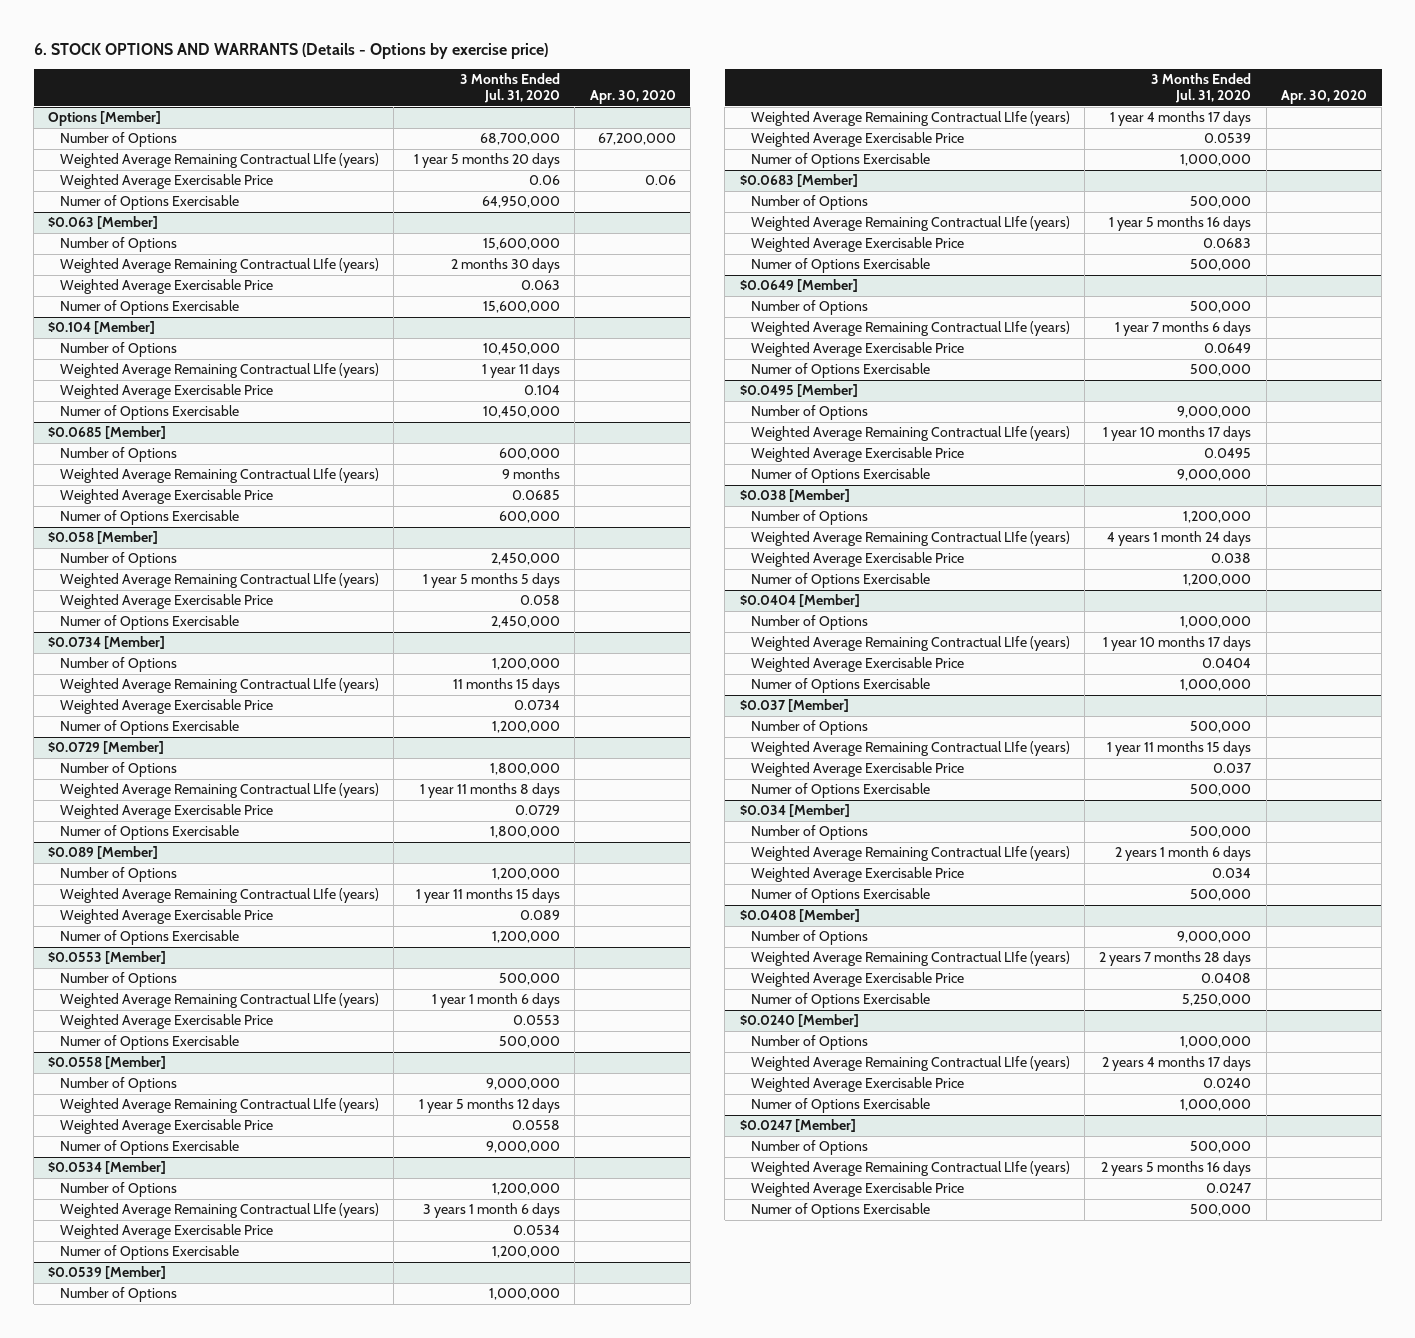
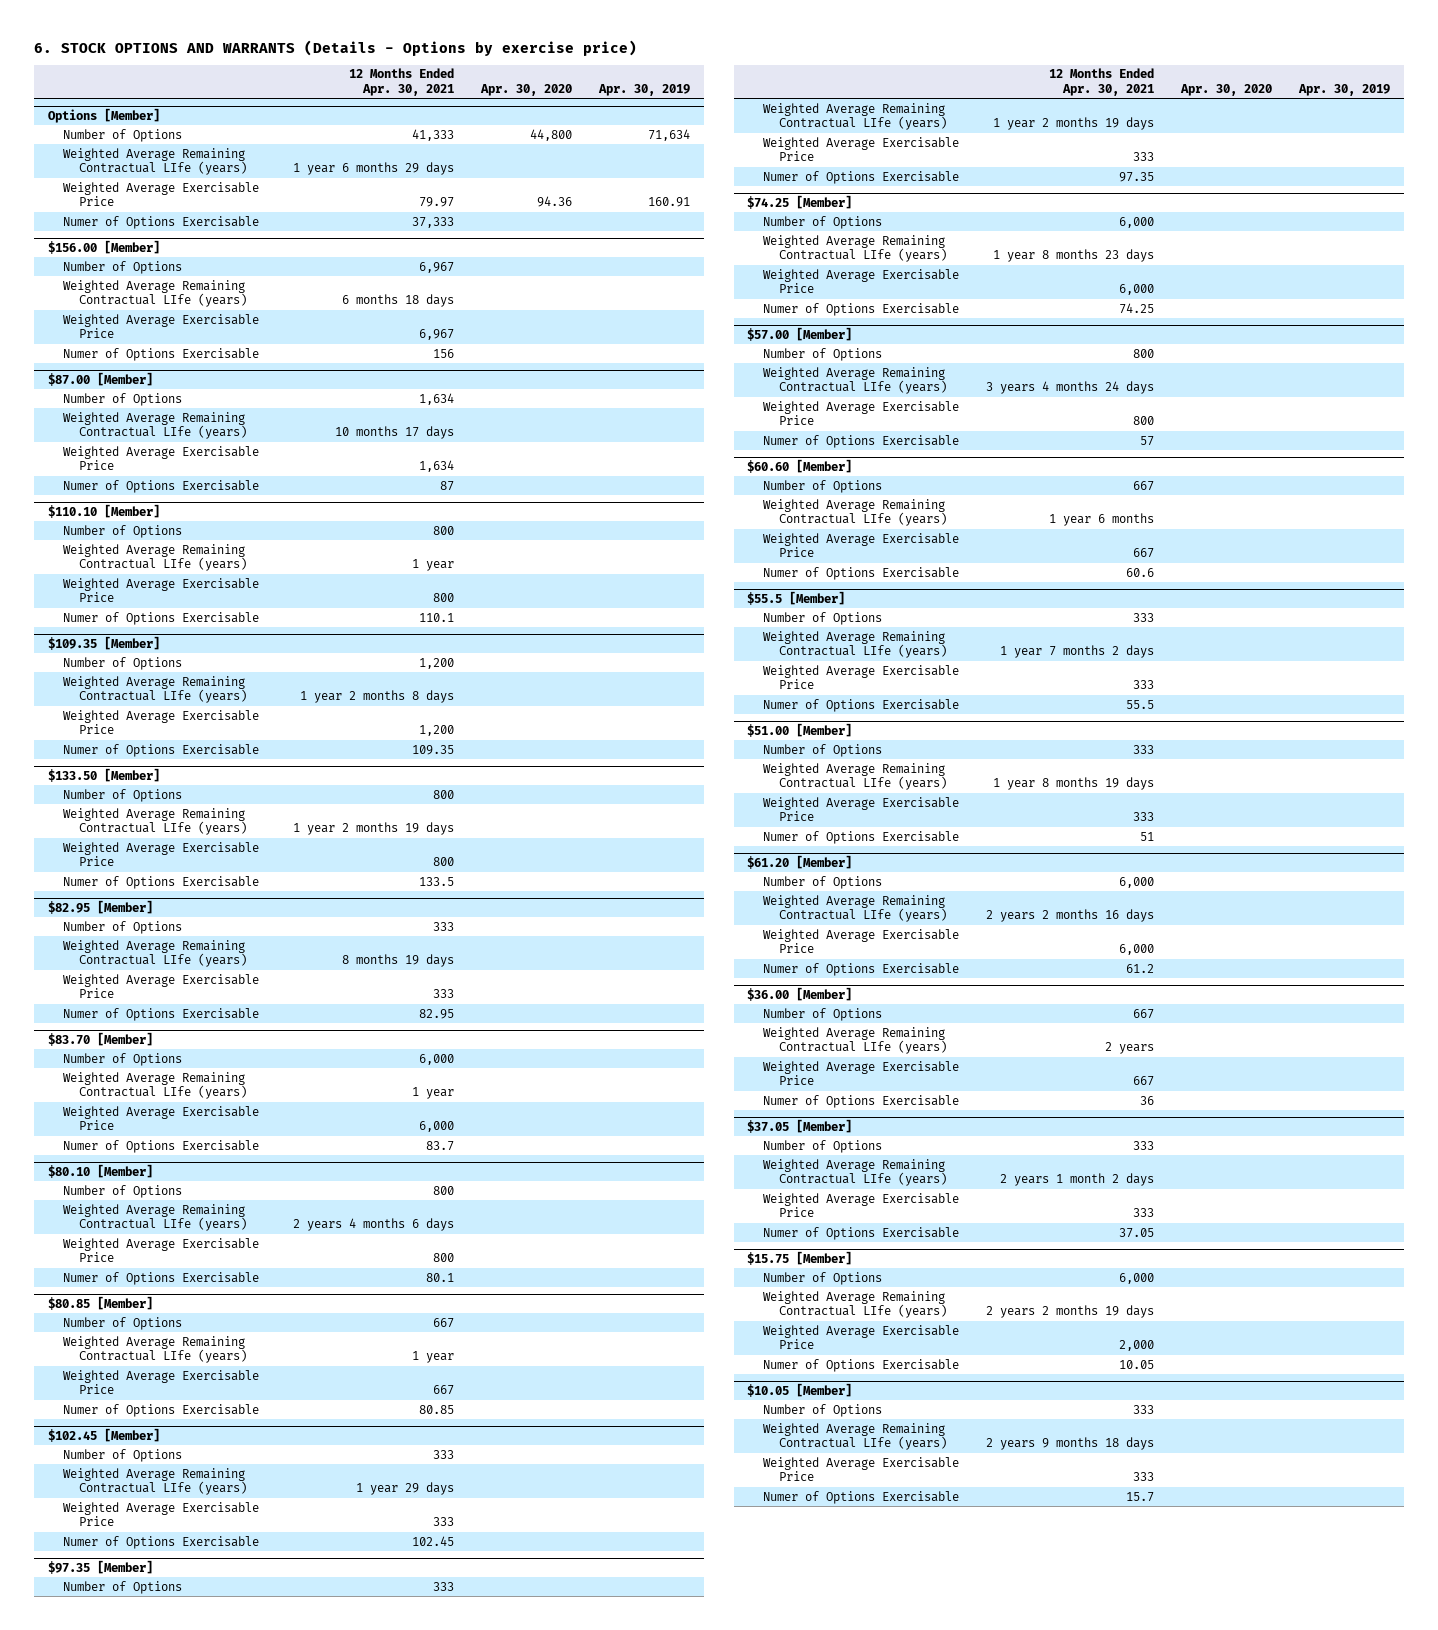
[460,73,561,104] 3 Months Ended Jul. 31, 2020 -> none
none -> [349,68,455,97] 12 Months Ended Apr. 30, 2021
none -> [598,84,691,97] Apr. 30, 2019
[597,133,676,146] 67,200,000 -> [530,128,573,141] 44,800
[644,175,676,186] 0.06 -> [537,196,573,208] 94.36
[48,216,159,230] $0.063 [Member] -> [47,239,160,254] $156.00 [Member]
[48,321,156,335] $0.104 [Member] -> [47,371,153,386] $87.00 [Member]
[48,426,167,440] $0.0685 [Member] -> [47,503,160,518] $110.10 [Member]
[48,531,159,545] $0.058 [Member] -> [47,635,160,650] $109.35 [Member]
[48,636,166,650] $0.0734 [Member] -> [47,767,160,782] $133.50 [Member]
[48,741,165,755] $0.0729 [Member] -> [47,899,153,914] $82.95 [Member]
[48,846,159,860] $0.089 [Member] -> [47,1031,153,1046] $83.70 [Member]
[48,951,167,965] $0.0553 [Member] -> [47,1163,153,1178] $80.10 [Member]
[48,1056,167,1070] $0.0558 [Member] -> [47,1295,153,1310] $80.85 [Member]
[48,1161,167,1175] $0.0534 [Member] -> [47,1427,160,1442] $102.45 [Member]
[48,1266,167,1280] $0.0539 [Member] -> [47,1559,153,1574] $97.35 [Member]
[739,174,858,188] $0.0683 [Member] -> [747,194,853,209] $74.25 [Member]
[739,279,858,293] $0.0649 [Member] -> [747,326,853,341] $57.00 [Member]
[739,384,858,398] $0.0495 [Member] -> [747,458,853,473] $60.60 [Member]
[739,489,850,503] $0.038 [Member] -> [747,590,846,605] $55.5 [Member]
[739,594,860,608] $0.0404 [Member] -> [747,722,853,737] $51.00 [Member]
[739,699,849,713] $0.037 [Member] -> [747,854,853,869] $61.20 [Member]
[739,804,850,818] $0.034 [Member] -> [747,986,853,1001] $36.00 [Member]
[739,909,860,923] $0.0408 [Member] -> [747,1118,853,1133] $37.05 [Member]
[739,1014,859,1028] $0.0240 [Member] -> [747,1250,853,1265] $15.75 [Member]
[739,1119,856,1133] $0.0247 [Member] -> [747,1382,853,1397] $10.05 [Member]

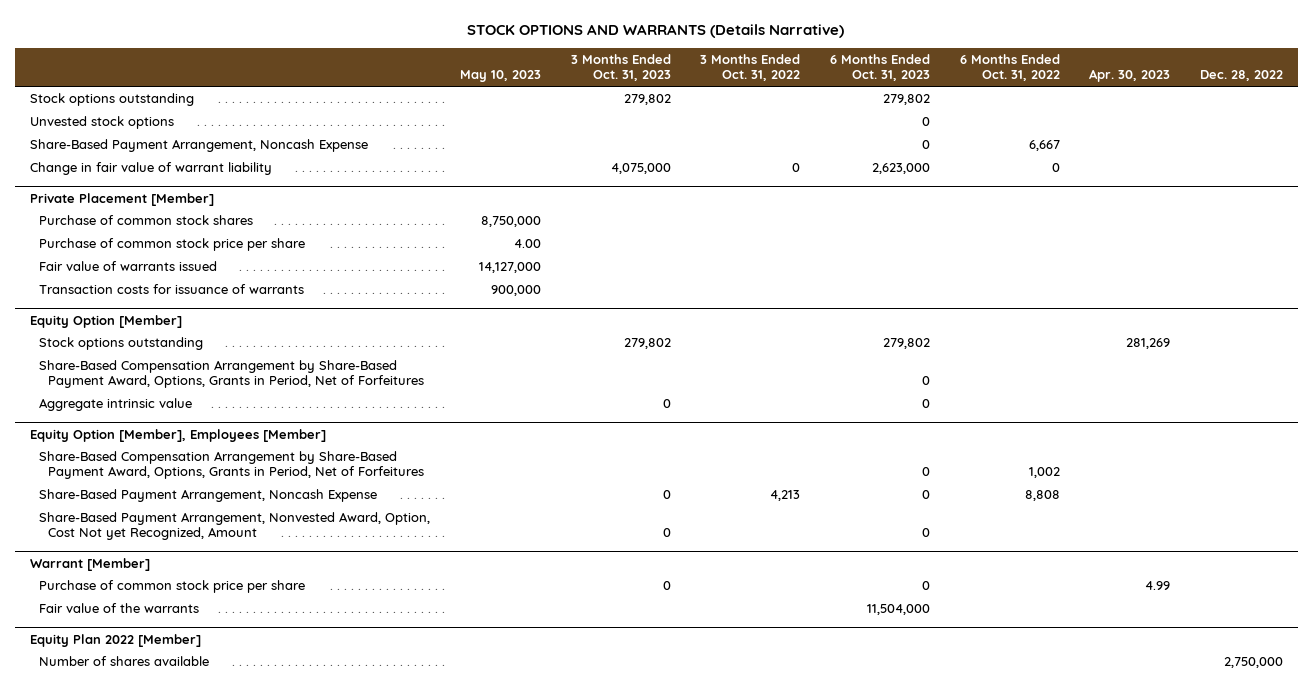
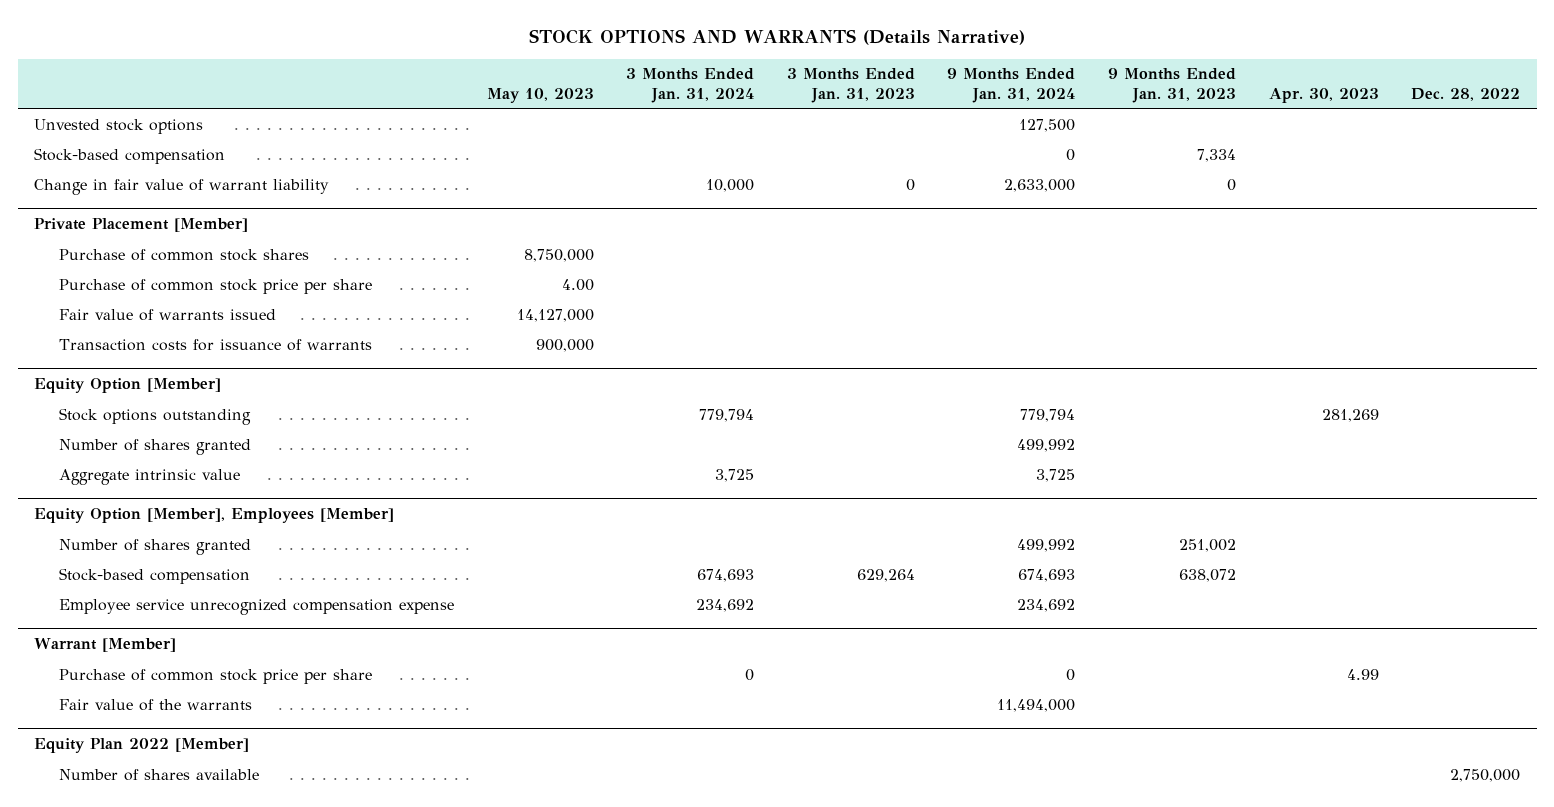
[570,54,671,82] 3 Months Ended Oct. 31, 2023 -> none
[700,54,801,82] 3 Months Ended Oct. 31, 2022 -> none
[829,54,930,82] 6 Months Ended Oct. 31, 2023 -> none
[959,54,1060,82] 6 Months Ended Oct. 31, 2022 -> none
none -> [626,68,755,103] 3 Months Ended Jan. 31, 2024
none -> [786,68,915,103] 3 Months Ended Jan. 31, 2023
none -> [947,68,1076,103] 9 Months Ended Jan. 31, 2024
none -> [1108,68,1237,103] 9 Months Ended Jan. 31, 2023
[30,92,195,106] Stock options outstanding -> none
[30,138,369,152] Share-Based Payment Arrangement, Noncash Expense -> [34,147,226,164] Stock-based compensation
[39,359,425,389] Share-Based Compensation Arrangement by Share-Based Payment Award, Options, Grants in Period, Net of Forfeitures -> [58,438,251,455] Number of shares granted
[39,450,425,480] Share-Based Compensation Arrangement by Share-Based Payment Award, Options, Grants in Period, Net of Forfeitures -> [58,538,251,555] Number of shares granted
[39,488,378,502] Share-Based Payment Arrangement, Noncash Expense -> [58,567,250,584] Stock-based compensation
[39,511,431,541] Share-Based Payment Arrangement, Nonvested Award, Option, Cost Not yet Recognized, Amount -> [58,598,454,615] Employee service unrecognized compensation expense

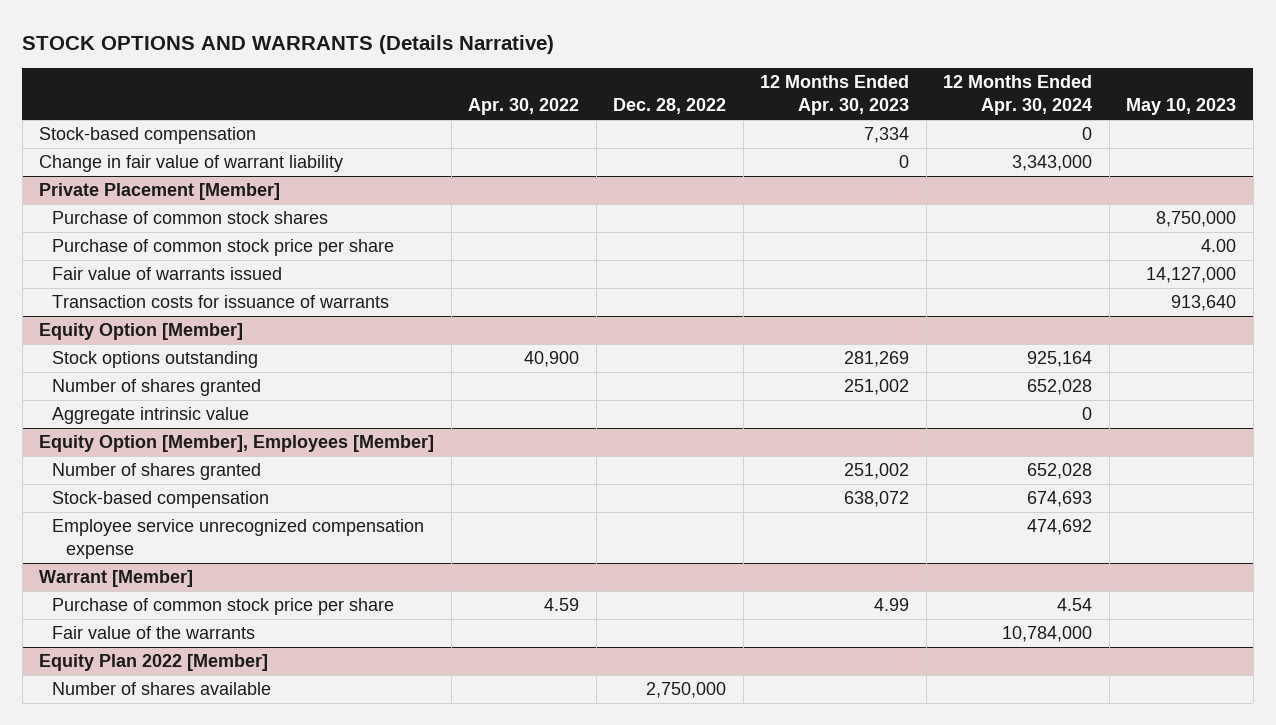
[626,68,755,103] 3 Months Ended Jan. 31, 2024 -> none
[786,68,915,103] 3 Months Ended Jan. 31, 2023 -> none
[947,68,1076,103] 9 Months Ended Jan. 31, 2024 -> none
[1108,68,1237,103] 9 Months Ended Jan. 31, 2023 -> none
[1268,87,1379,103] Apr. 30, 2023 -> none
none -> [468,98,580,116] Apr. 30, 2022
none -> [760,75,910,116] 12 Months Ended Apr. 30, 2023
none -> [943,75,1093,116] 12 Months Ended Apr. 30, 2024
[34,118,204,134] Unvested stock options -> none
[535,338,594,352] 900,000 -> [1171,295,1237,312] 913,640

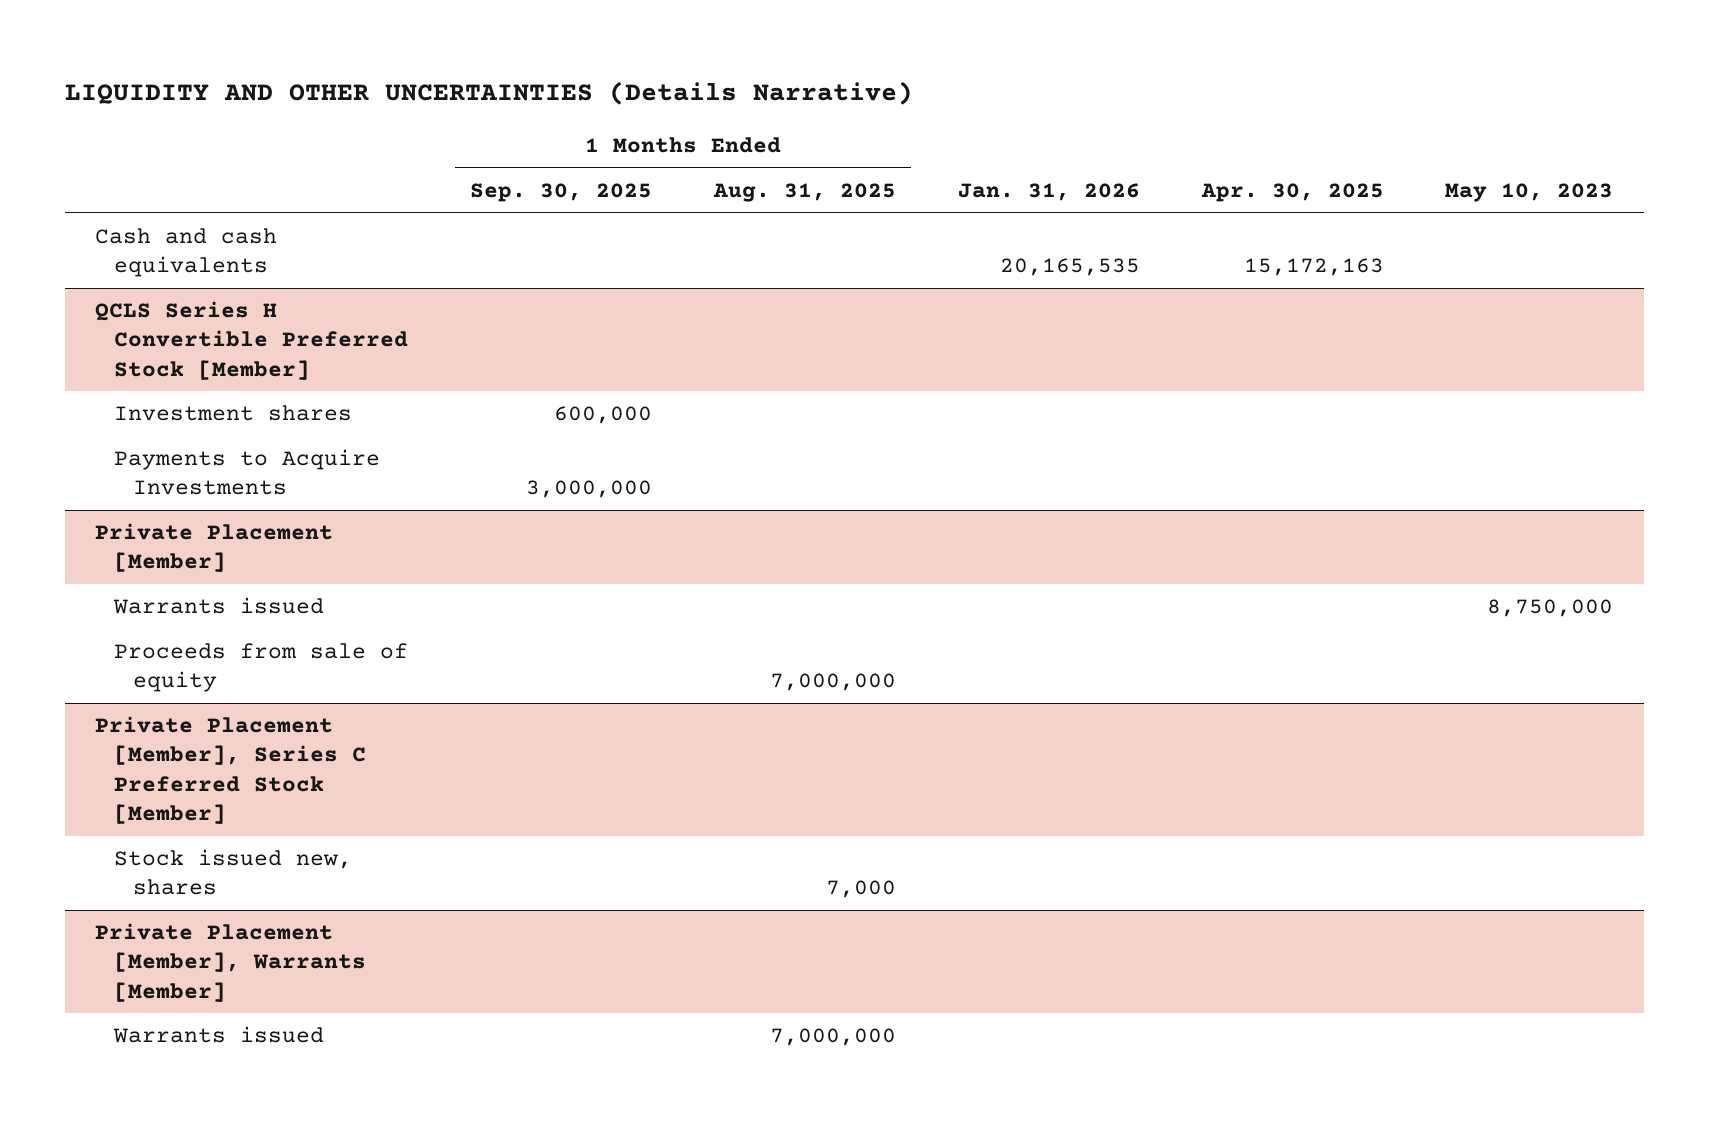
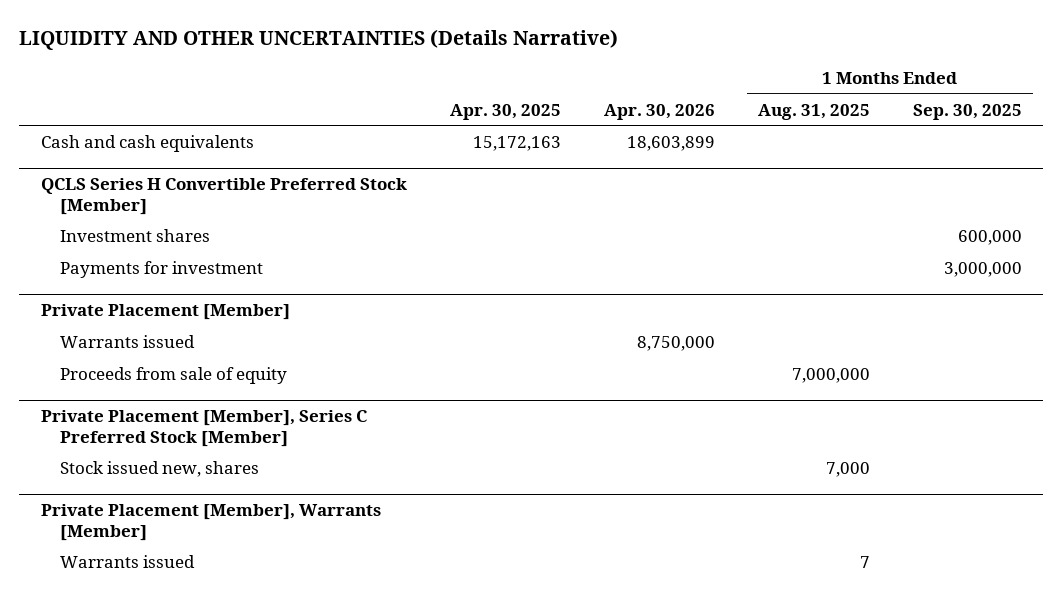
[957,183,1140,202] Jan. 31, 2026 -> none
[1445,183,1614,203] May 10, 2023 -> none
none -> [603,103,715,120] Apr. 30, 2026
[114,449,381,496] Payments to Acquire Investments -> [59,260,263,278] Payments for investment
[769,1028,896,1047] 7,000,000 -> [859,555,870,568] 7

